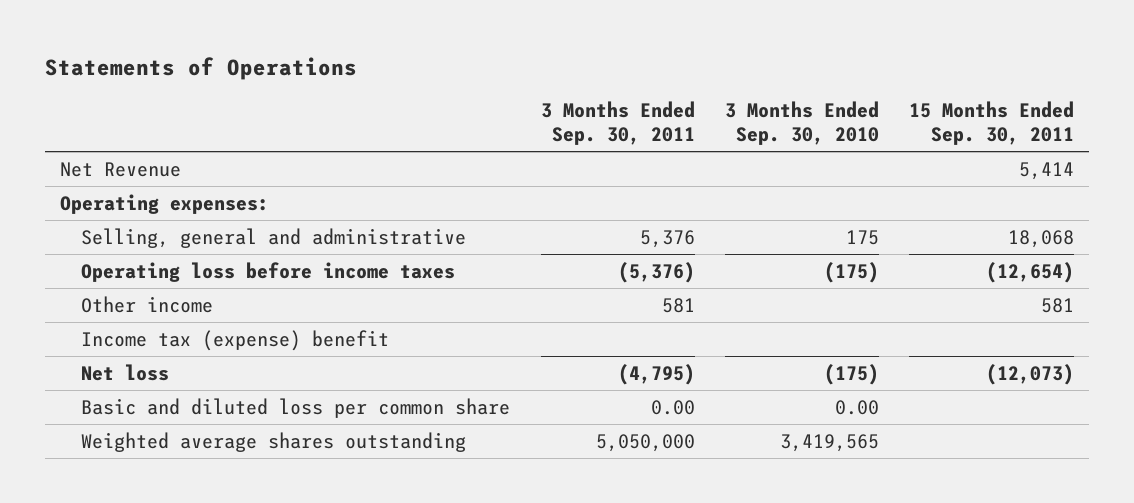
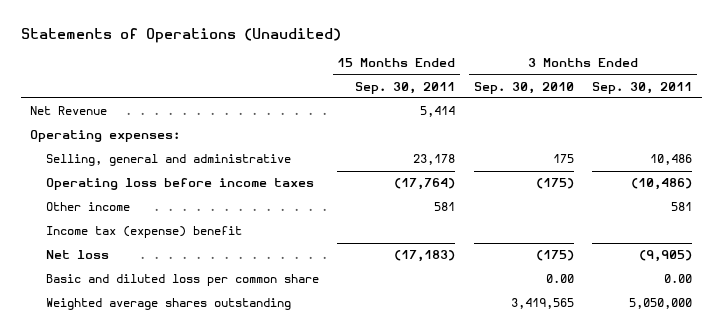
[44,56,357,80] Statements of Operations -> [20,27,341,43] Statements of Operations (Unaudited)
[639,229,695,248] 5,376 -> [650,154,693,166] 10,486
[1008,229,1075,248] 18,068 -> [413,154,456,166] 23,178
[617,261,695,283] (5,376) -> [631,178,693,191] (10,486)
[986,261,1075,283] (12,654) -> [394,178,456,191] (17,764)
[617,363,695,385] (4,795) -> [639,250,693,263] (9,905)
[986,363,1075,385] (12,073) -> [394,250,456,263] (17,183)

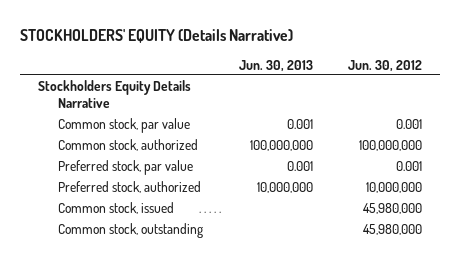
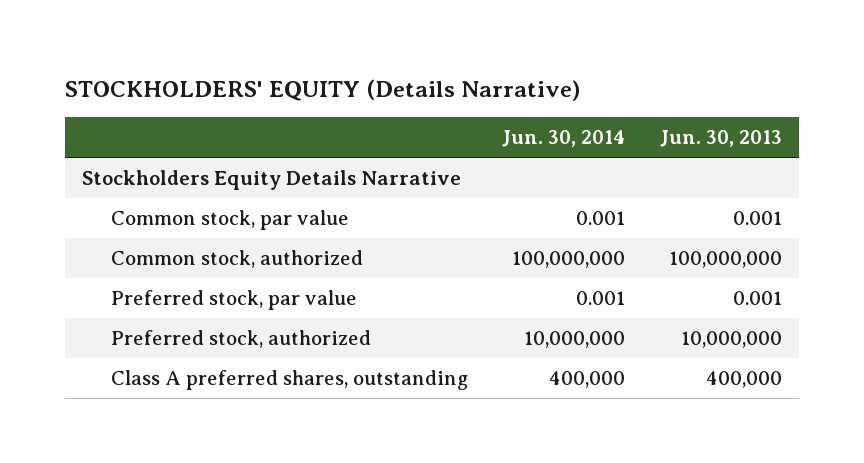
[348,59,423,72] Jun. 30, 2012 -> none
none -> [502,130,626,148] Jun. 30, 2014
[58,202,175,215] Common stock, issued -> none
[58,223,204,239] Common stock, outstanding -> none
none -> [111,370,469,391] Class A preferred shares, outstanding

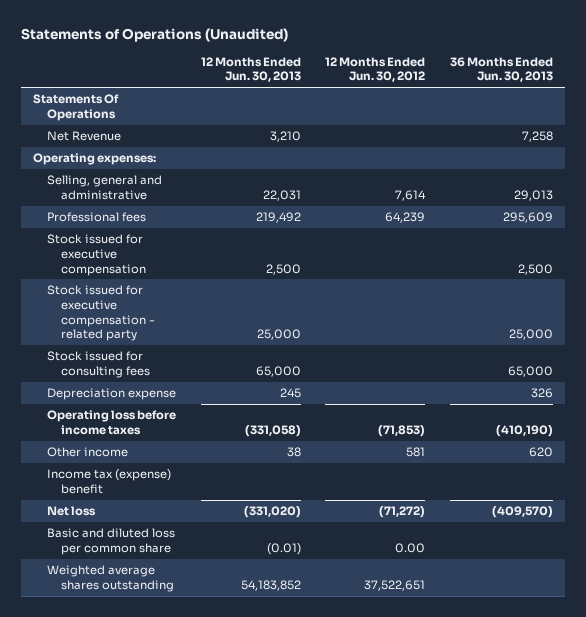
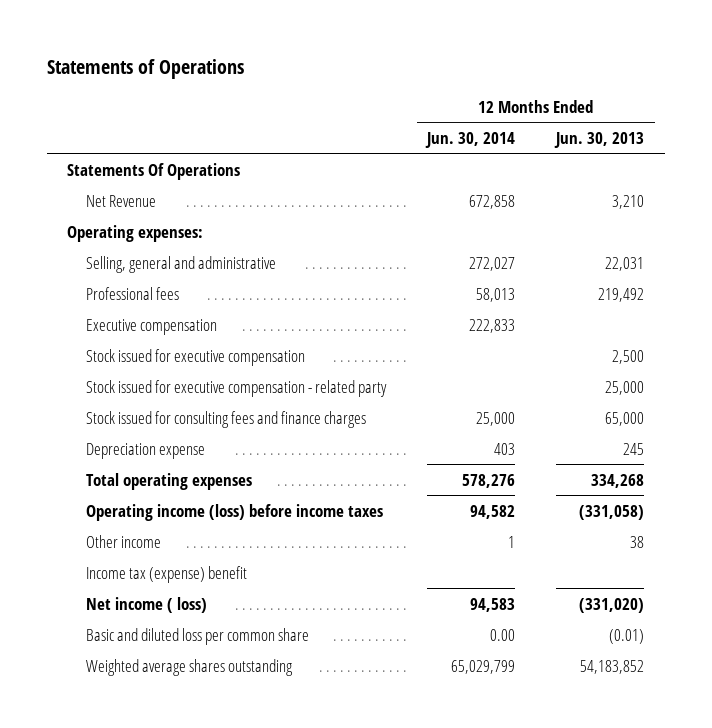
[20,27,288,42] Statements of Operations (Unaudited) -> [46,58,244,79] Statements of Operations
[325,56,426,83] 12 Months Ended Jun. 30, 2012 -> none
[450,56,554,83] 36 Months Ended Jun. 30, 2013 -> none
none -> [425,131,516,148] Jun. 30, 2014
none -> [86,318,218,335] Executive compensation
[47,351,151,378] Stock issued for consulting fees -> [86,410,367,428] Stock issued for consulting fees and finance charges
none -> [86,472,253,490] Total operating expenses
[47,410,177,435] Operating loss before income taxes -> [86,503,384,521] Operating income (loss) before income taxes
[47,506,97,517] Net loss -> [86,596,208,613] Net income ( loss)

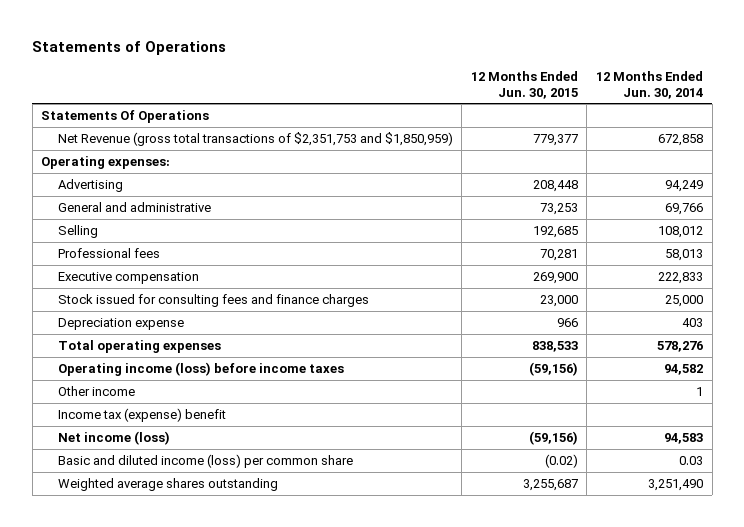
[554,131,645,148] Jun. 30, 2013 -> none
none -> [470,71,578,99] 12 Months Ended Jun. 30, 2015
[86,194,157,207] Net Revenue -> [57,131,453,146] Net Revenue (gross total transactions of $2,351,753 and $1,850,959)
none -> [57,178,123,192] Advertising
[86,255,277,273] Selling, general and administrative -> [57,201,211,212] General and administrative
[469,256,516,271] 272,027 -> [664,202,703,215] 69,766
none -> [57,224,98,238] Selling
[86,348,306,366] Stock issued for executive compensation -> none
[86,379,388,397] Stock issued for executive compensation - related party -> none
[86,596,208,613] Net income ( loss) -> [57,430,170,445] Net income (loss)
[86,627,310,645] Basic and diluted loss per common share -> [57,453,353,468] Basic and diluted income (loss) per common share
[490,628,516,641] 0.00 -> [678,455,703,465] 0.03
[451,659,516,674] 65,029,799 -> [647,478,703,491] 3,251,490

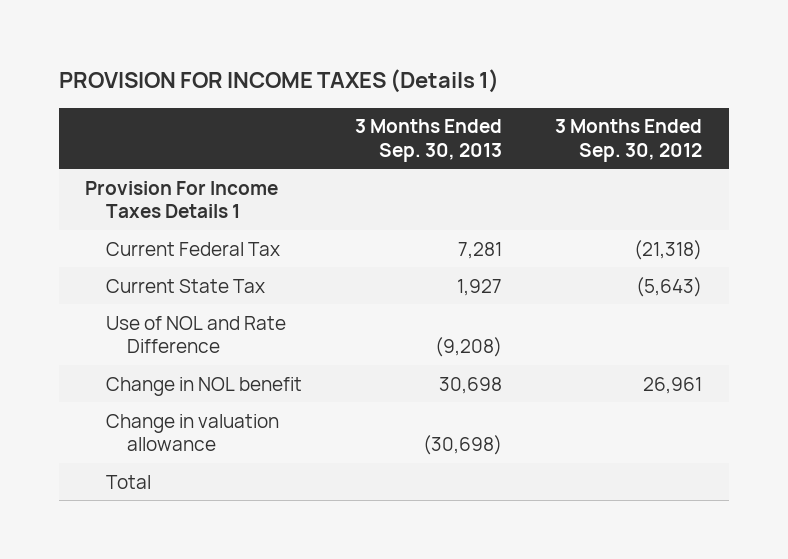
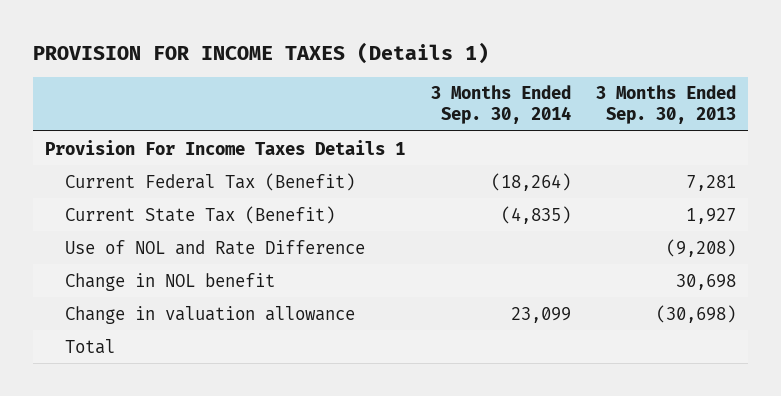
[555,119,703,162] 3 Months Ended Sep. 30, 2012 -> none
none -> [430,85,571,124] 3 Months Ended Sep. 30, 2014
[106,241,281,256] Current Federal Tax -> [64,172,355,191] Current Federal Tax (Benefit)
[106,278,266,293] Current State Tax -> [64,205,335,224] Current State Tax (Benefit)

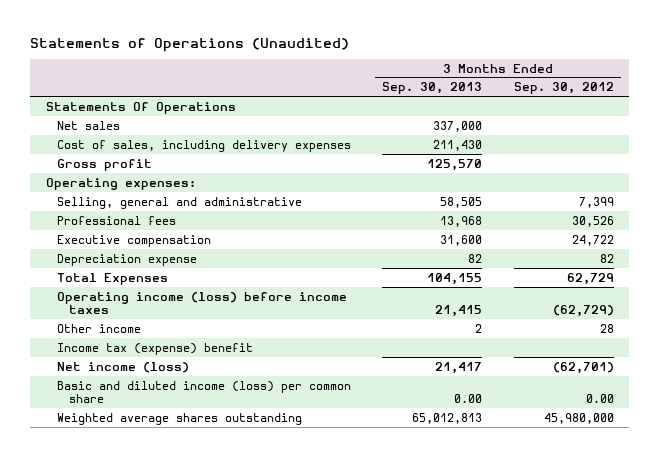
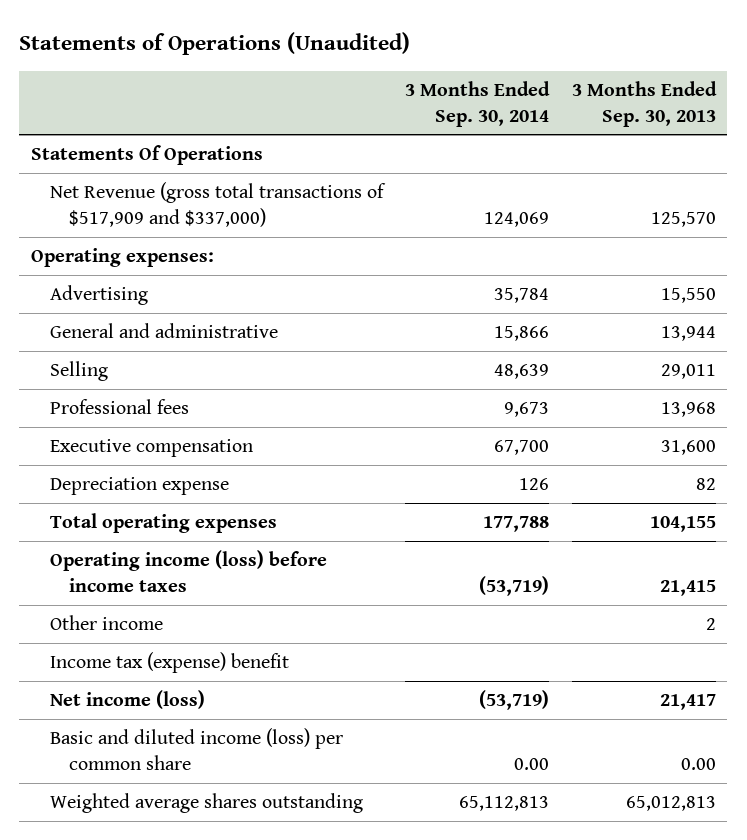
[513,82,614,95] Sep. 30, 2012 -> none
none -> [405,80,551,127] 3 Months Ended Sep. 30, 2014
[57,120,121,130] Net sales -> none
[57,139,352,152] Cost of sales, including delivery expenses -> none
[57,158,153,171] Gross profit -> [49,182,386,228] Net Revenue (gross total transactions of $517,909 and $337,000)
none -> [49,285,148,306] Advertising
[57,196,303,209] Selling, general and administrative -> [49,323,278,339] General and administrative
[440,196,483,208] 58,505 -> [661,326,717,342] 13,944
none -> [49,361,108,382] Selling
[57,272,169,285] Total Expenses -> [49,513,277,534] Total operating expenses

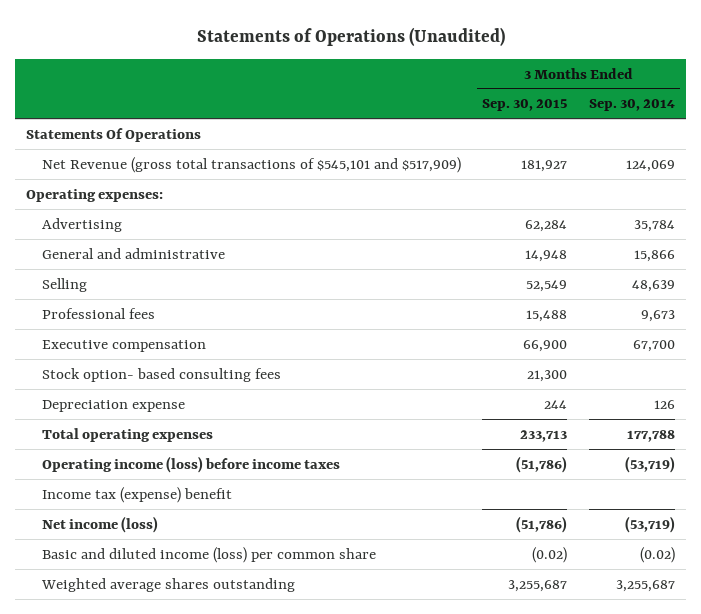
[572,80,718,127] 3 Months Ended Sep. 30, 2013 -> none
none -> [482,99,568,112] Sep. 30, 2015
[49,182,386,228] Net Revenue (gross total transactions of $517,909 and $337,000) -> [41,156,461,173] Net Revenue (gross total transactions of $545,101 and $517,909)
none -> [41,367,281,382] Stock option- based consulting fees
[49,615,163,631] Other income -> none
[514,758,550,771] 0.00 -> [639,546,675,563] (0.02)
[459,796,550,812] 65,112,813 -> [615,579,675,592] 3,255,687

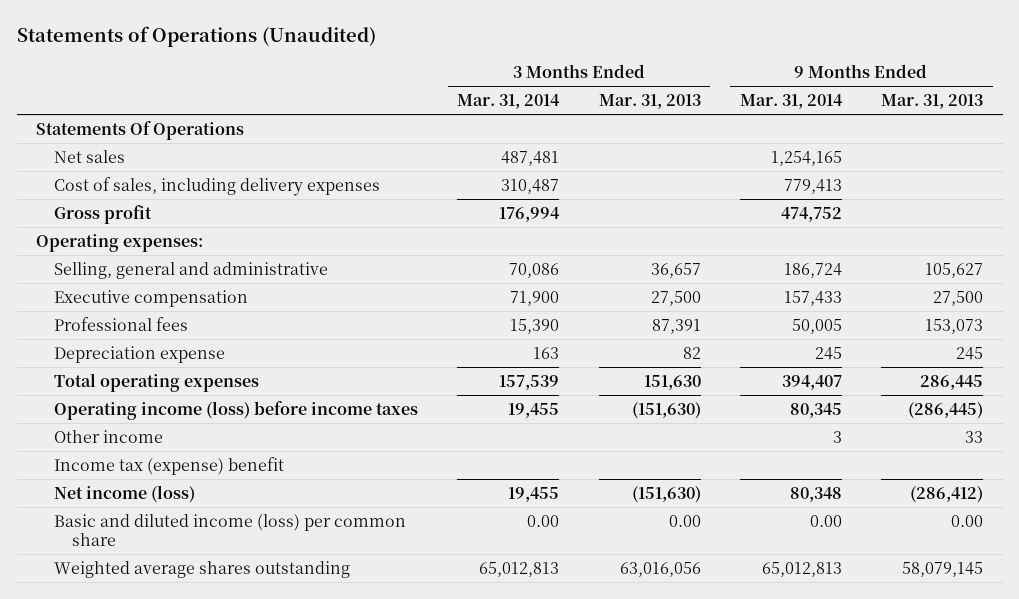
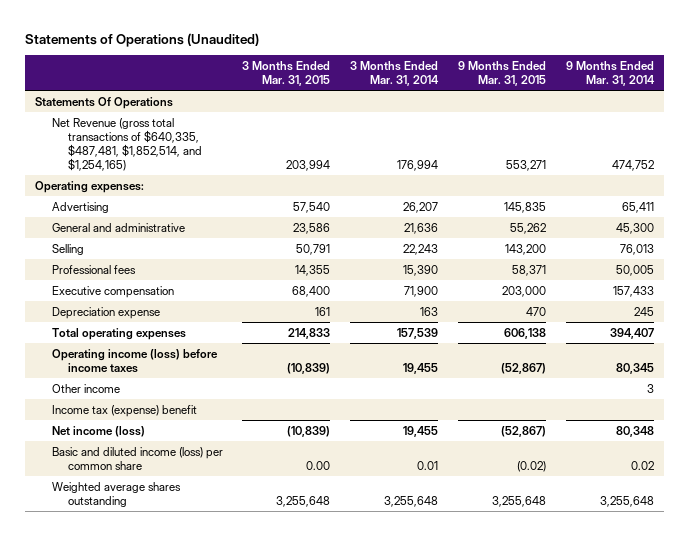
[598,94,701,110] Mar. 31, 2013 -> none
[880,94,983,110] Mar. 31, 2013 -> none
none -> [242,60,331,87] 3 Months Ended Mar. 31, 2015
none -> [458,60,547,87] 9 Months Ended Mar. 31, 2015
[54,150,126,164] Net sales -> none
[54,177,381,197] Cost of sales, including delivery expenses -> none
[54,205,153,225] Gross profit -> [51,117,202,172] Net Revenue (gross total transactions of $640,335, $487,481, $1,852,514, and $1,254,165)
none -> [51,201,109,213] Advertising
[54,262,329,280] Selling, general and administrative -> [51,222,185,232] General and administrative
[509,263,560,279] 70,086 -> [404,222,439,234] 21,636
[783,263,842,279] 186,724 -> [616,222,655,234] 45,300
none -> [51,243,84,255] Selling
[54,290,249,308] Executive compensation -> [51,285,174,298] Executive compensation
[527,515,560,528] 0.00 -> [417,460,439,470] 0.01
[809,515,842,528] 0.00 -> [631,460,655,470] 0.02
[479,562,560,578] 65,012,813 -> [384,495,439,507] 3,255,648
[761,562,842,578] 65,012,813 -> [600,495,655,507] 3,255,648

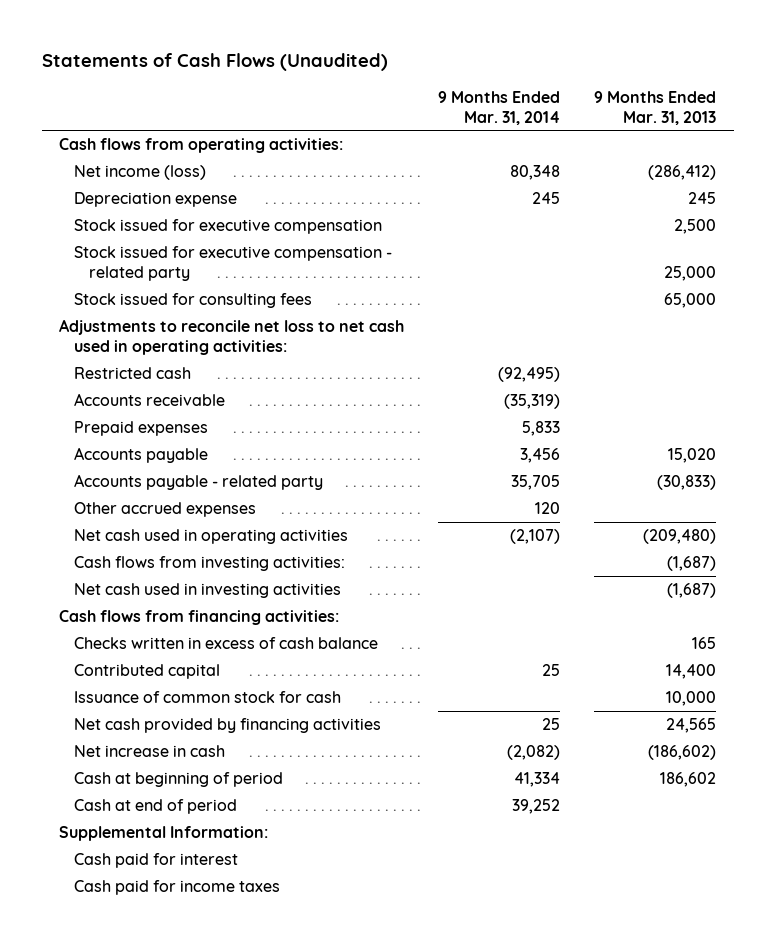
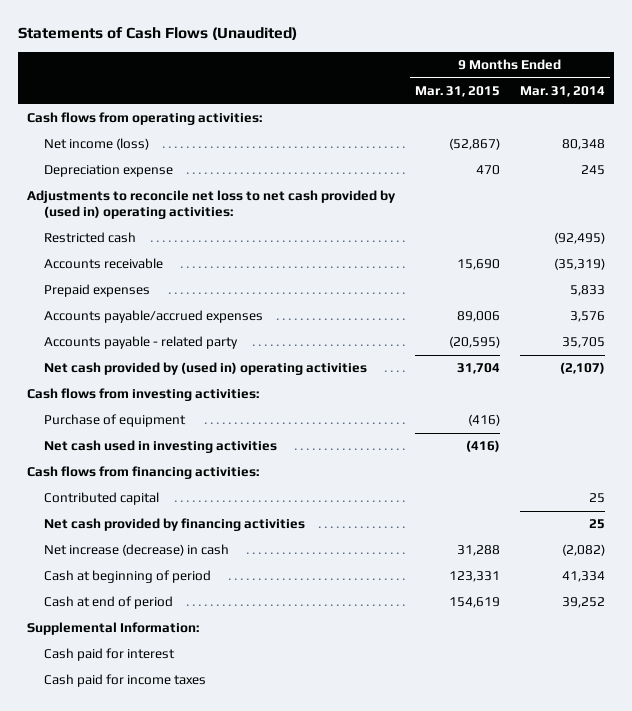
[594,90,717,125] 9 Months Ended Mar. 31, 2013 -> none
none -> [415,86,501,98] Mar. 31, 2015
[74,219,383,235] Stock issued for executive compensation -> none
[74,246,393,282] Stock issued for executive compensation - related party -> none
[74,293,313,309] Stock issued for consulting fees -> none
[58,319,404,356] Adjustments to reconcile net loss to net cash used in operating activities: -> [27,190,397,220] Adjustments to reconcile net loss to net cash provided by (used in) operating activities:
[74,447,209,464] Accounts payable -> [44,310,264,324] Accounts payable/accrued expenses
[520,448,561,464] 3,456 -> [569,311,605,323] 3,576
[74,502,257,518] Other accrued expenses -> none
[74,529,349,545] Net cash used in operating activities -> [44,362,368,376] Net cash provided by (used in) operating activities
none -> [44,414,187,428] Purchase of equipment
[74,637,379,650] Checks written in excess of cash balance -> none
[74,691,342,704] Issuance of common stock for cash -> none
[74,745,226,758] Net increase in cash -> [44,544,230,557] Net increase (decrease) in cash

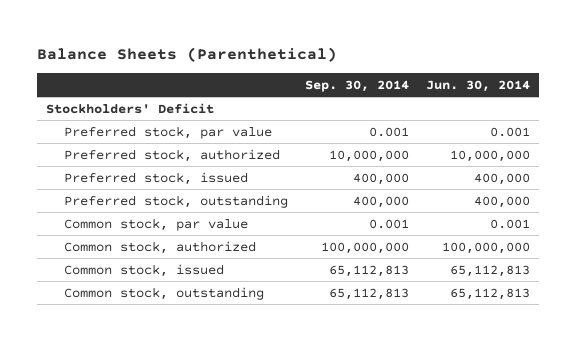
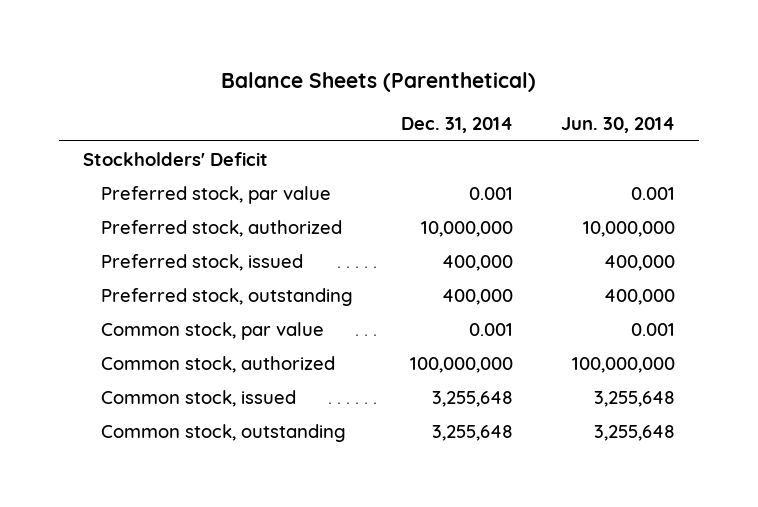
[304,80,409,93] Sep. 30, 2014 -> none
none -> [400,116,513,133] Dec. 31, 2014
[449,264,530,277] 65,112,813 -> [593,390,675,407] 3,255,648
[449,287,530,300] 65,112,813 -> [593,424,675,441] 3,255,648

